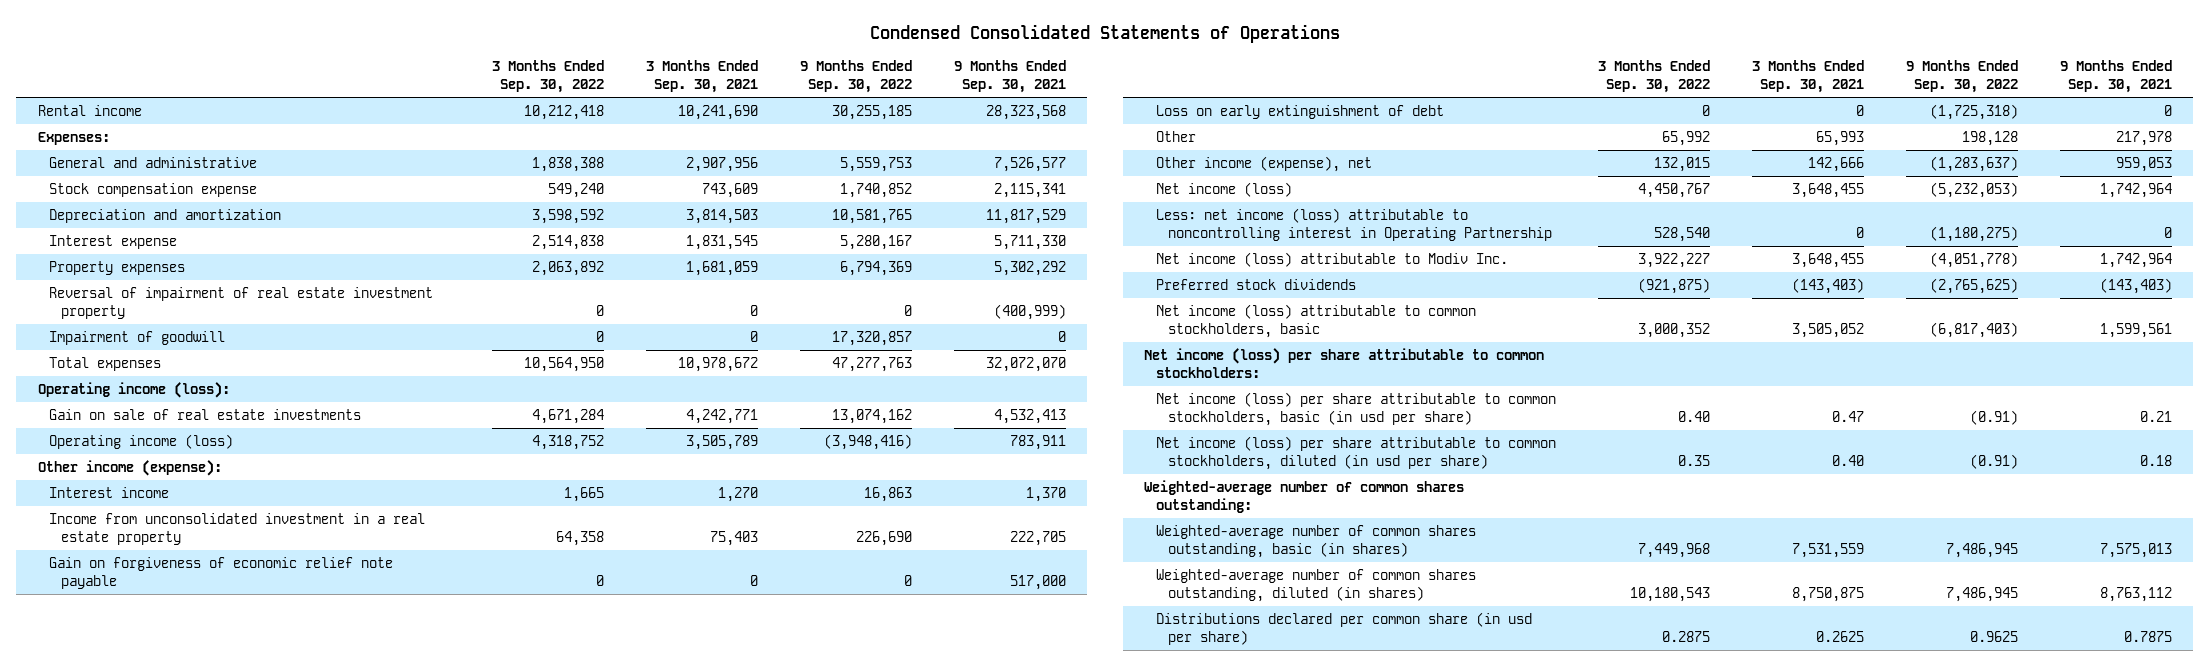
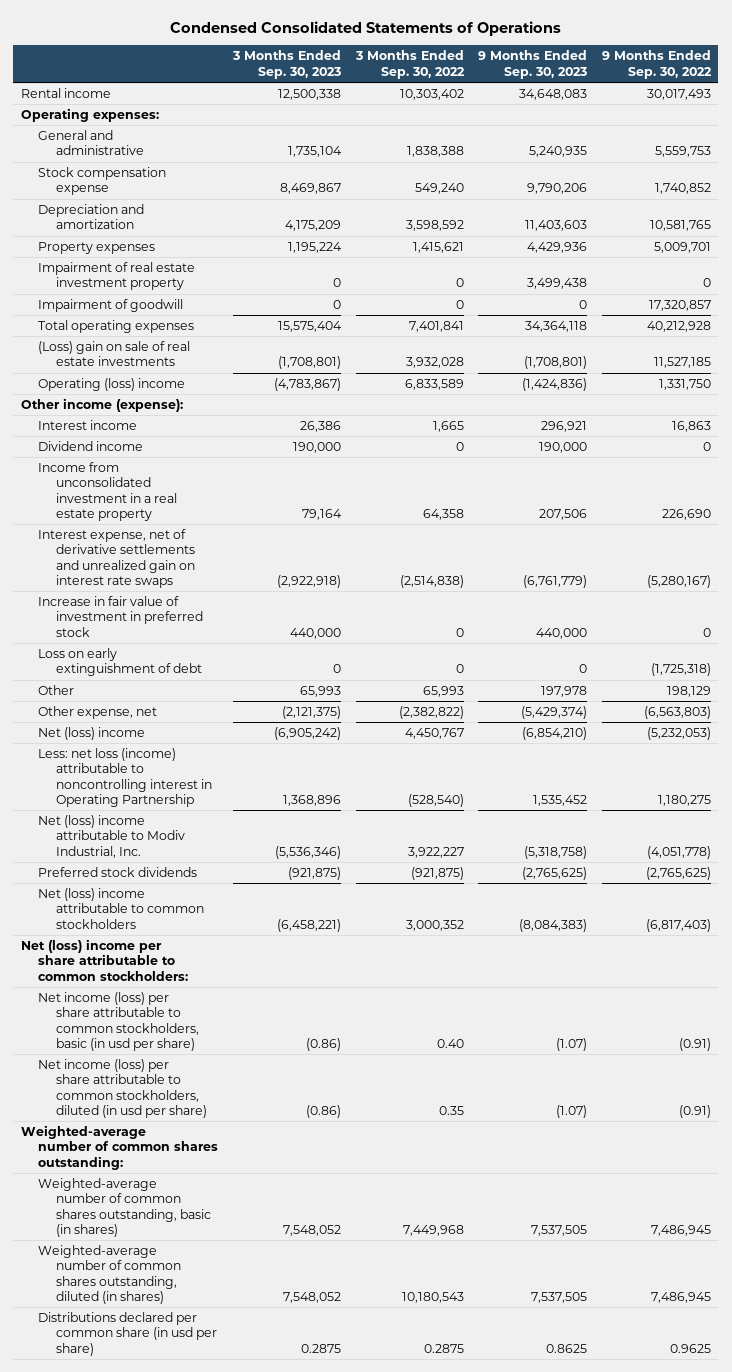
[645,59,758,94] 3 Months Ended Sep. 30, 2021 -> none
[954,59,1067,94] 9 Months Ended Sep. 30, 2021 -> none
none -> [231,50,341,79] 3 Months Ended Sep. 30, 2023
none -> [478,50,588,79] 9 Months Ended Sep. 30, 2023
[523,104,604,120] 10,212,418 -> [399,89,464,101] 10,303,402
[831,104,912,120] 30,255,185 -> [647,89,712,101] 30,017,493
[37,131,110,145] Expenses: -> [20,108,159,123] Operating expenses:
[49,234,178,249] Interest expense -> none
[531,260,604,276] 2,063,892 -> [412,242,464,254] 1,415,621
[839,260,912,276] 6,794,369 -> [654,242,712,254] 5,009,701
[49,286,434,320] Reversal of impairment of real estate investment property -> [38,262,196,291] Impairment of real estate investment property
[37,381,230,398] Operating income (loss): -> none
[49,356,162,371] Total expenses -> [38,320,195,334] Total operating expenses
[523,356,604,372] 10,564,950 -> [408,321,464,333] 7,401,841
[831,356,912,372] 47,277,763 -> [647,321,712,333] 40,212,928
[49,408,362,420] Gain on sale of real estate investments -> [38,341,191,367] (Loss) gain on sale of real estate investments
[531,408,604,424] 4,671,284 -> [405,357,464,369] 3,932,028
[831,408,912,424] 13,074,162 -> [654,357,712,369] 11,527,185
[49,433,234,449] Operating income (loss) -> [38,378,186,392] Operating (loss) income
[531,434,604,450] 4,318,752 -> [404,379,464,391] 6,833,589
[823,433,912,450] (3,948,416) -> [659,379,712,391] 1,331,750
none -> [38,441,144,452] Dividend income
[49,556,394,590] Gain on forgiveness of economic relief note payable -> none
none -> [38,529,195,588] Interest expense, net of derivative settlements and unrealized gain on interest rate swaps
none -> [38,596,203,637] Increase in fair value of investment in preferred stock
[1661,130,1710,146] 65,992 -> [422,686,464,698] 65,993
[1962,130,2019,146] 198,128 -> [667,686,712,698] 198,129
[1155,155,1372,172] Other income (expense), net -> [38,706,158,720] Other expense, net
[1653,156,1710,172] 132,015 -> [398,706,464,720] (2,382,822)
[1930,155,2019,172] (1,283,637) -> [644,706,712,720] (6,563,803)
[1155,181,1292,197] Net income (loss) -> [38,727,146,741] Net (loss) income
[1155,207,1552,242] Less: net income (loss) attributable to noncontrolling interest in Operating Partnership -> [38,748,212,807] Less: net loss (income) attributable to noncontrolling interest in Operating Partnership
[1653,227,1710,243] 528,540 -> [407,793,464,807] (528,540)
[1930,226,2019,243] (1,180,275) -> [658,794,712,806] 1,180,275
[1155,251,1508,267] Net income (loss) attributable to Modiv Inc. -> [38,815,185,858] Net (loss) income attributable to Modiv Industrial, Inc.
[1155,303,1476,339] Net income (loss) attributable to common stockholders, basic -> [38,888,204,929] Net (loss) income attributable to common stockholders
[1143,347,1544,379] Net income (loss) per share attributable to common stockholders: -> [20,939,189,981] Net (loss) income per share attributable to common stockholders:

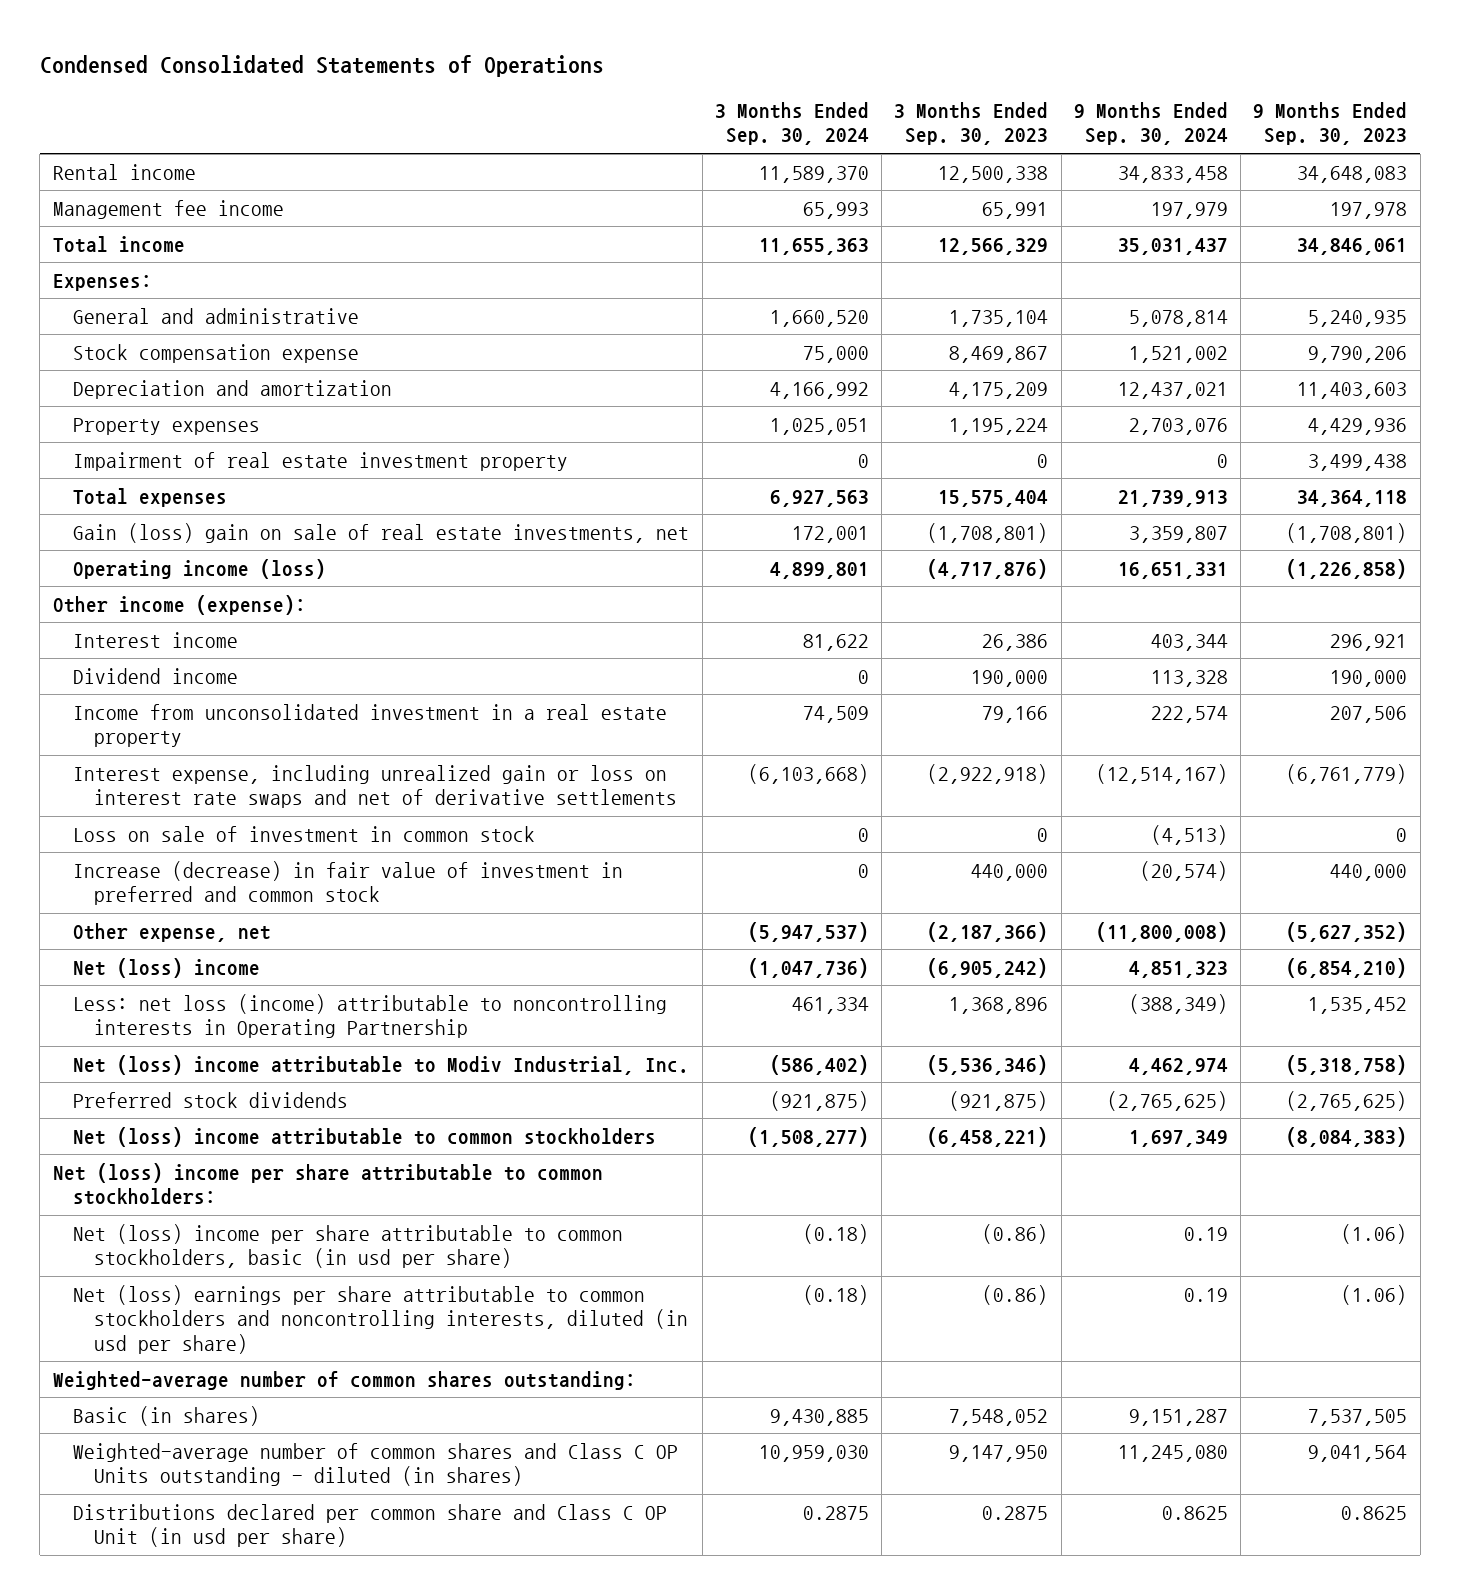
[354,50,465,79] 3 Months Ended Sep. 30, 2022 -> none
[602,50,713,79] 9 Months Ended Sep. 30, 2022 -> none
none -> [714,101,869,146] 3 Months Ended Sep. 30, 2024
none -> [1073,101,1228,146] 9 Months Ended Sep. 30, 2024
none -> [52,199,284,219] Management fee income
none -> [52,235,185,253] Total income
[20,108,159,123] Operating expenses: -> [52,273,152,291] Expenses:
[38,299,184,313] Impairment of goodwill -> none
[38,320,195,334] Total operating expenses -> [73,487,228,507] Total expenses
[38,341,191,367] (Loss) gain on sale of real estate investments -> [73,522,690,543] Gain (loss) gain on sale of real estate investments, net
[38,378,186,392] Operating (loss) income -> [73,558,327,579] Operating income (loss)
[273,378,341,392] (4,783,867) -> [927,558,1049,579] (4,717,876)
[522,378,588,392] (1,424,836) -> [1286,558,1408,579] (1,226,858)
[38,648,202,677] Loss on early extinguishment of debt -> none
[38,685,75,696] Other -> none
[301,508,342,520] 79,164 -> [982,705,1049,723] 79,166
[38,529,195,588] Interest expense, net of derivative settlements and unrealized gain on interest rate swaps -> [73,764,678,809] Interest expense, including unrealized gain or loss on interest rate swaps and net of derivative settlements
none -> [73,825,536,842] Loss on sale of investment in common stock
[38,596,203,637] Increase in fair value of investment in preferred stock -> [73,860,624,906] Increase (decrease) in fair value of investment in preferred and common stock
[281,706,341,720] (2,121,375) -> [927,921,1049,942] (2,187,366)
[521,706,588,720] (5,429,374) -> [1286,921,1408,942] (5,627,352)
[38,748,212,807] Less: net loss (income) attributable to noncontrolling interest in Operating Partnership -> [73,993,668,1039] Less: net loss (income) attributable to noncontrolling interests in Operating Partnership
[38,992,199,1051] Net income (loss) per share attributable to common stockholders, basic (in usd per share) -> [73,1223,624,1269] Net (loss) income per share attributable to common stockholders, basic (in usd per share)
[556,1037,588,1051] (1.07) -> [1341,1223,1408,1244] (1.06)
[38,1059,207,1118] Net income (loss) per share attributable to common stockholders, diluted (in usd per share) -> [73,1284,689,1354] Net (loss) earnings per share attributable to common stockholders and noncontrolling interests, diluted (in usd per share)
[556,1104,588,1118] (1.07) -> [1341,1284,1408,1305] (1.06)
[38,1178,211,1237] Weighted-average number of common shares outstanding, basic (in shares) -> [73,1405,261,1426] Basic (in shares)
[38,1245,181,1304] Weighted-average number of common shares outstanding, diluted (in shares) -> [73,1442,679,1487] Weighted-average number of common shares and Class C OP Units outstanding - diluted (in shares)
[282,1291,341,1303] 7,548,052 -> [949,1444,1049,1462] 9,147,950
[531,1291,588,1303] 7,537,505 -> [1308,1444,1408,1462] 9,041,564
[38,1312,217,1356] Distributions declared per common share (in usd per share) -> [73,1503,668,1548] Distributions declared per common share and Class C OP Unit (in usd per share)

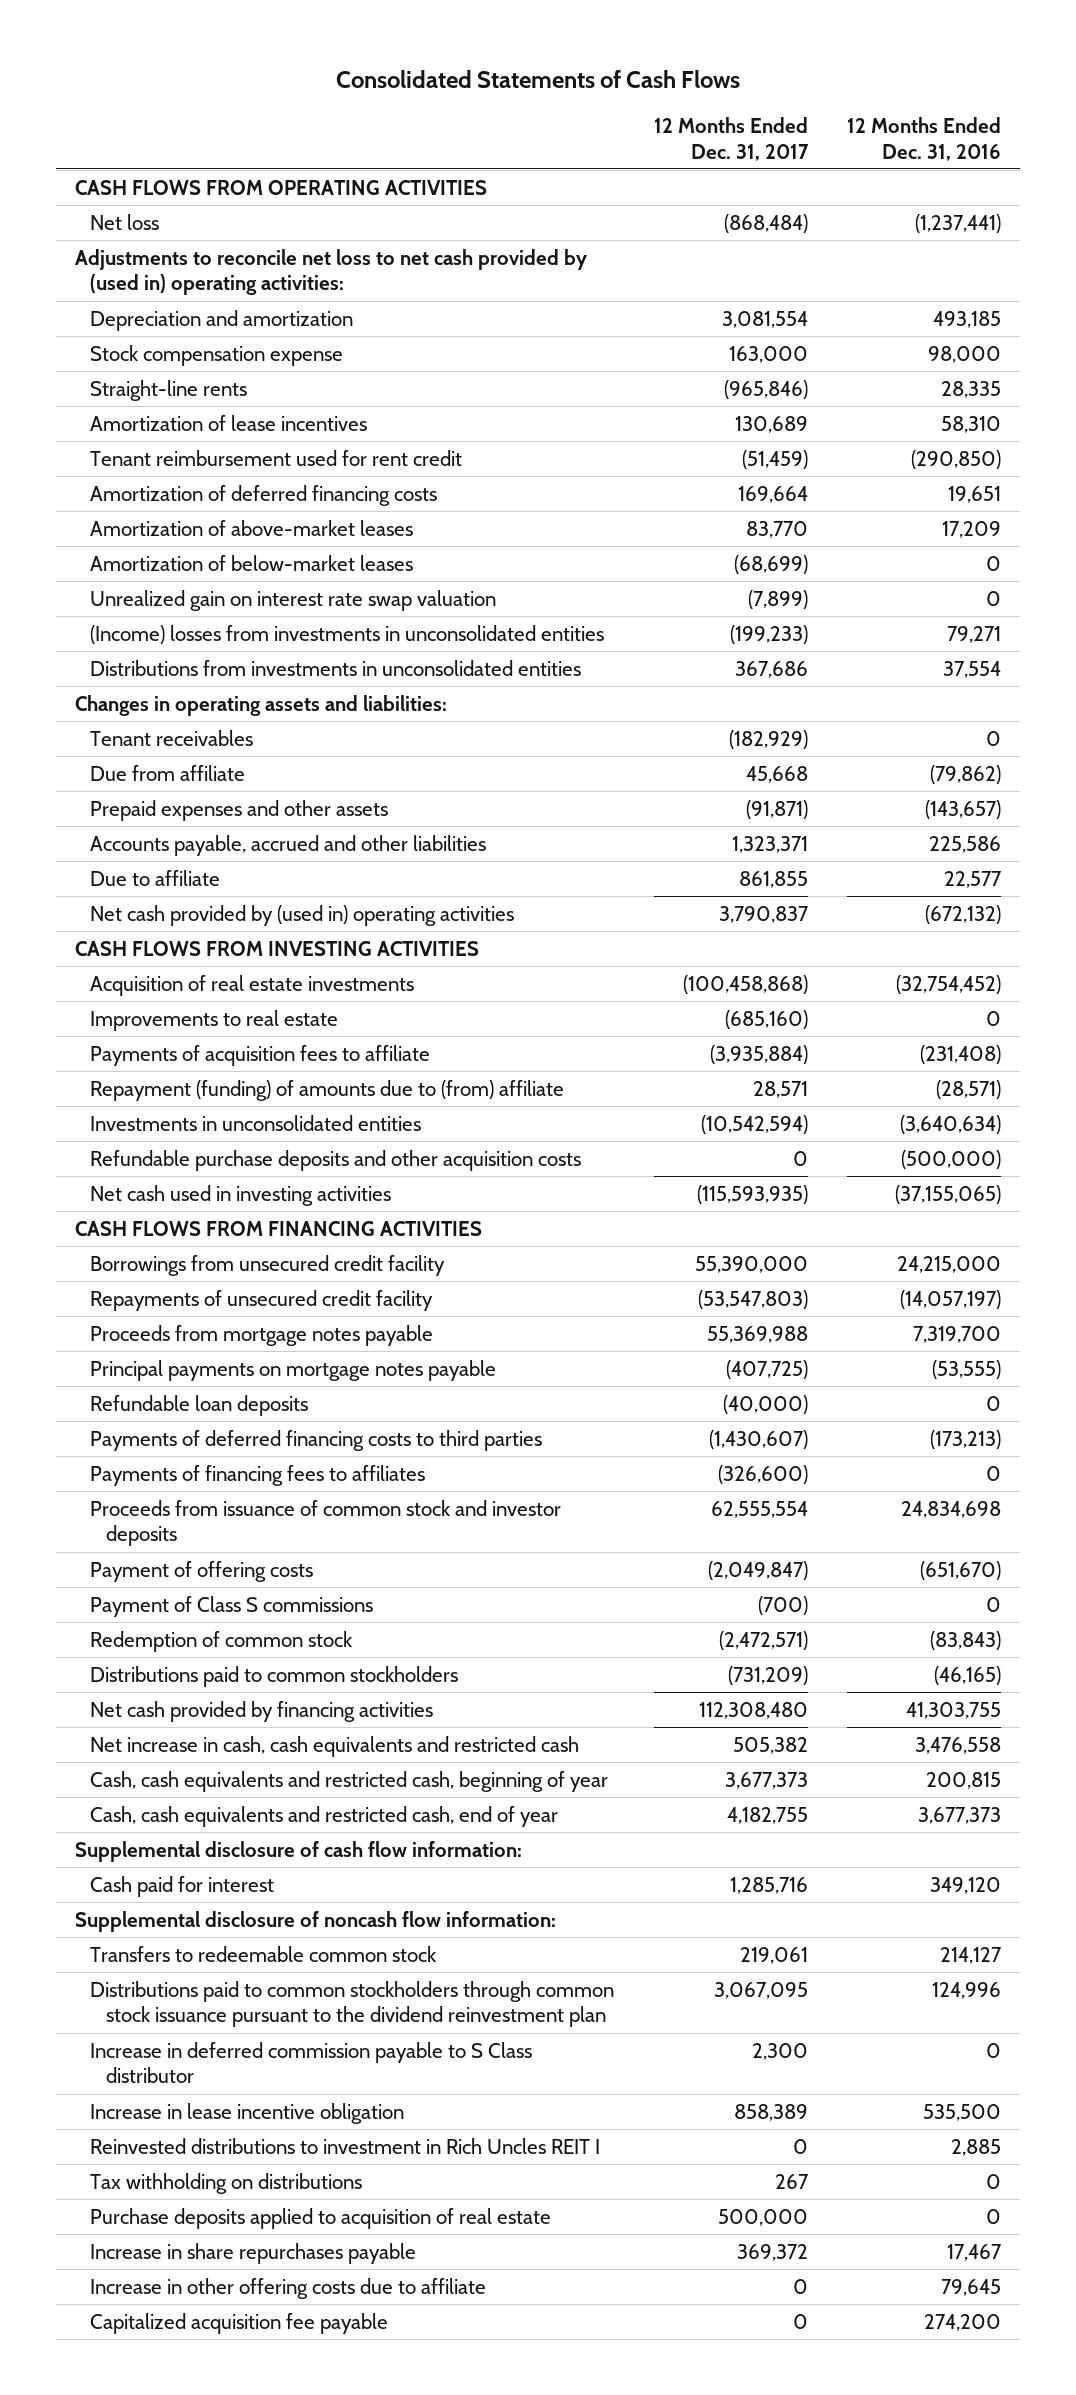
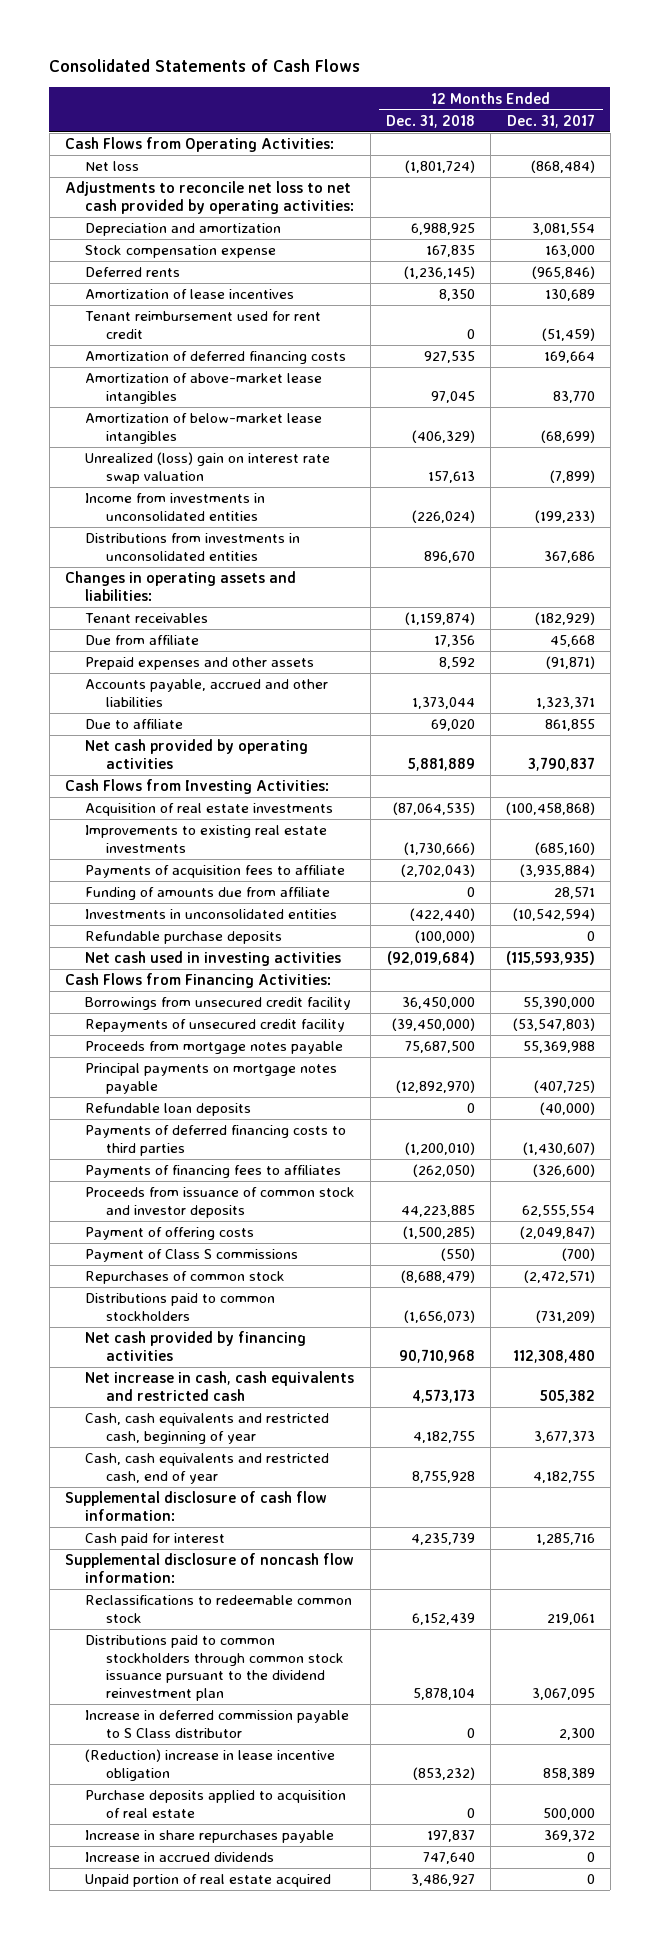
[846,117,1001,161] 12 Months Ended Dec. 31, 2016 -> none
none -> [386,114,476,128] Dec. 31, 2018
[75,179,488,195] CASH FLOWS FROM OPERATING ACTIVITIES -> [64,137,334,153] Cash Flows from Operating Activities:
[75,248,588,296] Adjustments to reconcile net loss to net cash provided by (used in) operating activities: -> [64,181,355,214] Adjustments to reconcile net loss to net cash provided by operating activities:
[90,379,248,401] Straight-line rents -> [85,267,181,278] Deferred rents
[90,519,414,536] Amortization of above-market leases -> [85,373,323,404] Amortization of above-market lease intangibles
[90,554,414,571] Amortization of below-market leases -> [85,413,323,444] Amortization of below-market lease intangibles
[90,589,497,611] Unrealized gain on interest rate swap valuation -> [85,452,331,484] Unrealized (loss) gain on interest rate swap valuation
[90,624,605,644] (Income) losses from investments in unconsolidated entities -> [85,493,266,521] Income from investments in unconsolidated entities
[90,904,515,926] Net cash provided by (used in) operating activities -> [85,739,309,769] Net cash provided by operating activities
[75,940,480,956] CASH FLOWS FROM INVESTING ACTIVITIES -> [64,779,329,795] Cash Flows from Investing Activities:
[90,1009,339,1031] Improvements to real estate -> [85,825,328,853] Improvements to existing real estate investments
[90,1079,565,1101] Repayment (funding) of amounts due to (from) affiliate -> [85,887,331,901] Funding of amounts due from affiliate
[90,1149,582,1171] Refundable purchase deposits and other acquisition costs -> [85,931,283,945] Refundable purchase deposits
[75,1220,483,1236] CASH FLOWS FROM FINANCING ACTIVITIES -> [64,973,331,989] Cash Flows from Financing Activities:
[90,1630,354,1652] Redemption of common stock -> [85,1271,286,1285] Repurchases of common stock
[90,1945,438,1962] Transfers to redeemable common stock -> [85,1595,353,1623] Reclassifications to redeemable common stock
[90,2137,601,2154] Reinvested distributions to investment in Rich Uncles REIT I -> none
[90,2172,363,2194] Tax withholding on distributions -> none
[90,2102,405,2124] Increase in lease incentive obligation -> [85,1749,336,1781] (Reduction) increase in lease incentive obligation
[90,2277,487,2299] Increase in other offering costs due to affiliate -> [85,1852,275,1863] Increase in accrued dividends
[90,2312,389,2334] Capitalized acquisition fee payable -> [85,1874,332,1888] Unpaid portion of real estate acquired

